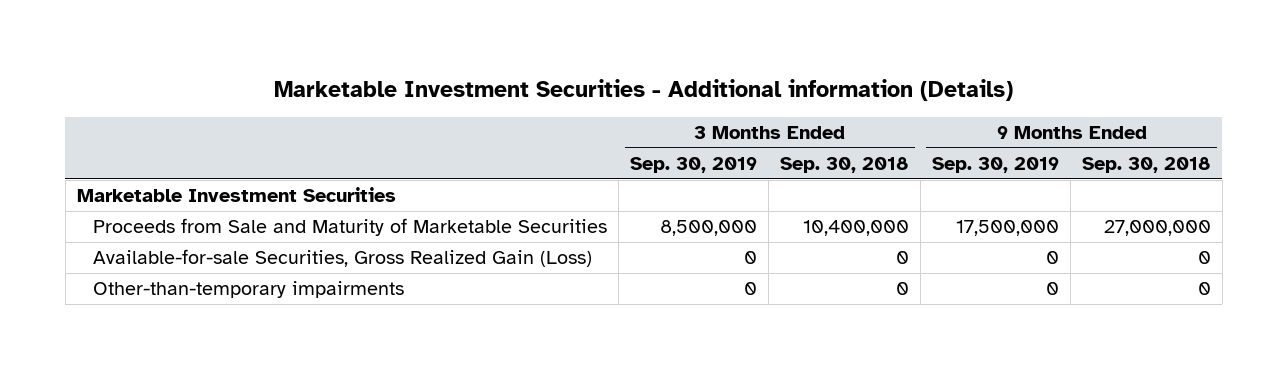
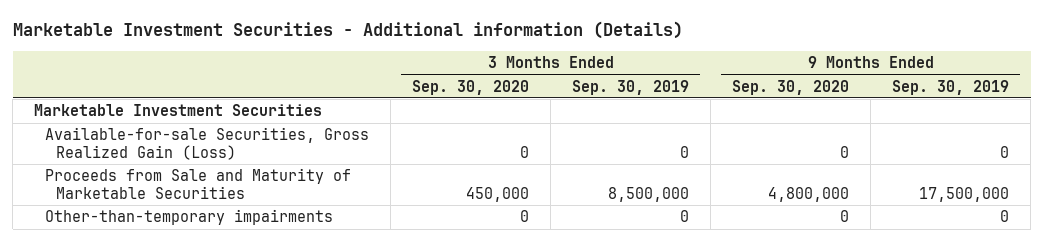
[780,157,910,174] Sep. 30, 2018 -> none
[1082,157,1212,174] Sep. 30, 2018 -> none
none -> [412,79,530,95] Sep. 30, 2020
none -> [732,79,850,95] Sep. 30, 2020
[93,218,608,237] Proceeds from Sale and Maturity of Marketable Securities -> [44,168,351,200] Proceeds from Sale and Maturity of Marketable Securities

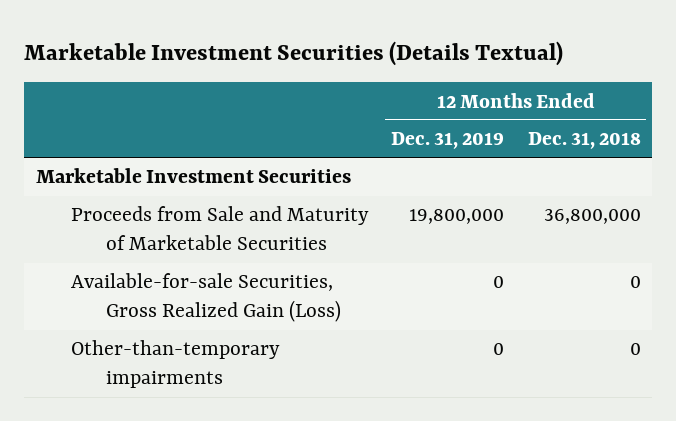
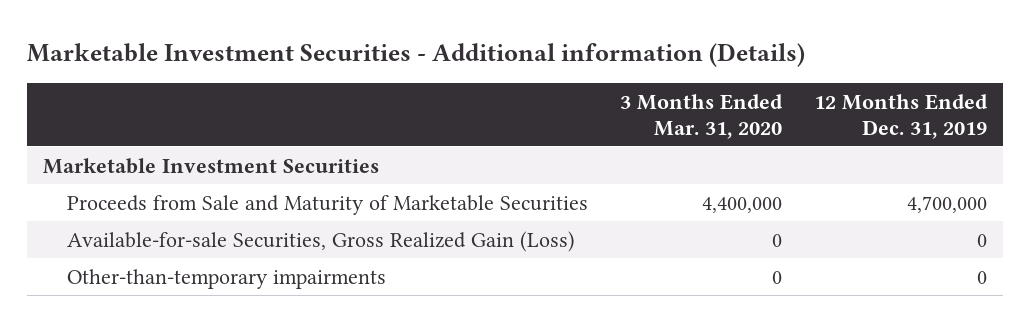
[24,40,564,66] Marketable Investment Securities (Details Textual) -> [26,43,805,68] Marketable Investment Securities - Additional information (Details)
[527,132,641,150] Dec. 31, 2018 -> none
none -> [619,93,783,139] 3 Months Ended Mar. 31, 2020
[409,209,505,225] 19,800,000 -> [906,195,987,213] 4,700,000

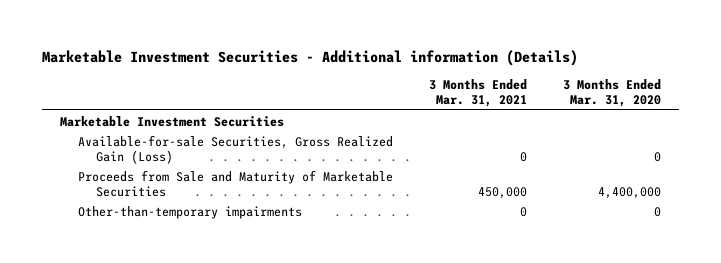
[813,93,988,139] 12 Months Ended Dec. 31, 2019 -> none
none -> [428,79,527,108] 3 Months Ended Mar. 31, 2021
[66,194,588,215] Proceeds from Sale and Maturity of Marketable Securities -> [77,169,393,197] Proceeds from Sale and Maturity of Marketable Securities

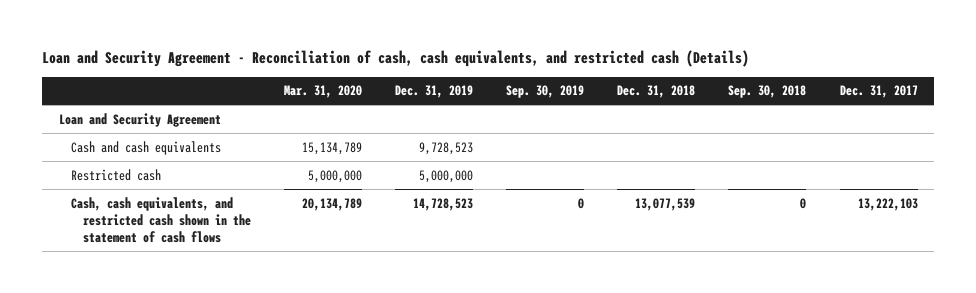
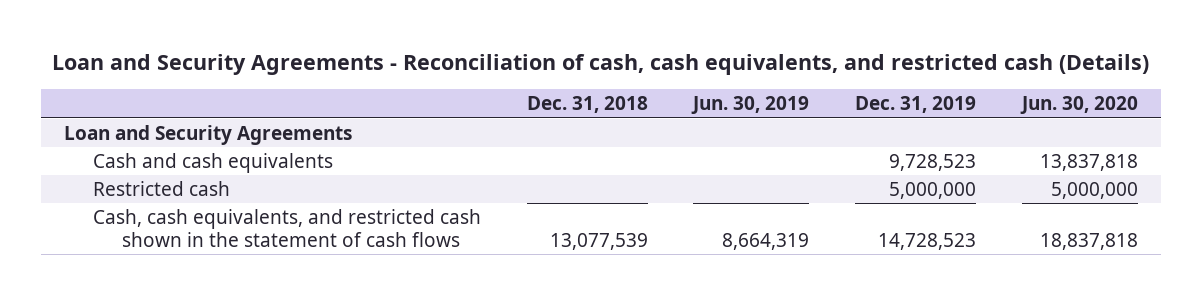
[42,50,750,68] Loan and Security Agreement - Reconciliation of cash, cash equivalents, and restricted cash (Details) -> [51,54,1149,76] Loan and Security Agreements - Reconciliation of cash, cash equivalents, and restricted cash (Details)
[284,85,363,99] Mar. 31, 2020 -> none
[506,85,585,99] Sep. 30, 2019 -> none
[728,85,807,99] Sep. 30, 2018 -> none
[839,85,918,99] Dec. 31, 2017 -> none
none -> [691,96,810,115] Jun. 30, 2019
none -> [1019,96,1138,115] Jun. 30, 2020
[58,112,221,127] Loan and Security Agreement -> [63,125,352,146] Loan and Security Agreements

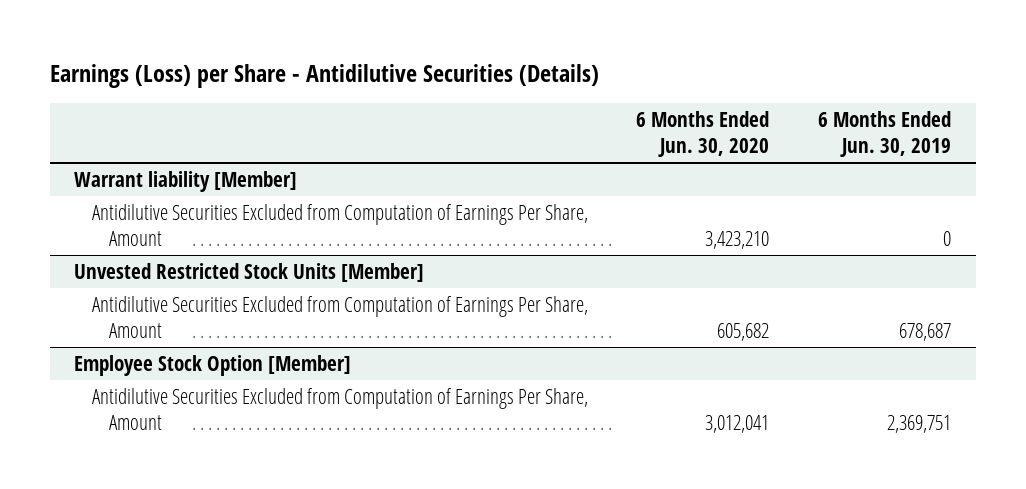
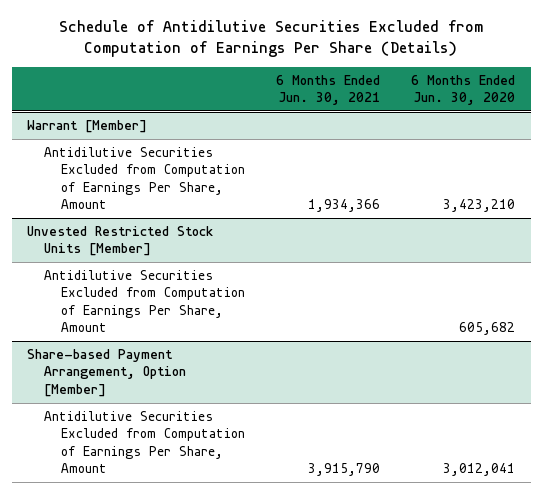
[49,64,599,89] Earnings (Loss) per Share - Antidilutive Securities (Details) -> [59,20,484,58] Schedule of Antidilutive Securities Excluded from Computation of Earnings Per Share (Details)
[818,111,952,157] 6 Months Ended Jun. 30, 2019 -> none
none -> [276,74,381,106] 6 Months Ended Jun. 30, 2021
[74,171,298,193] Warrant liability [Member] -> [27,120,148,134] Warrant [Member]
[74,355,352,377] Employee Stock Option [Member] -> [27,349,187,397] Share-based Payment Arrangement, Option [Member]

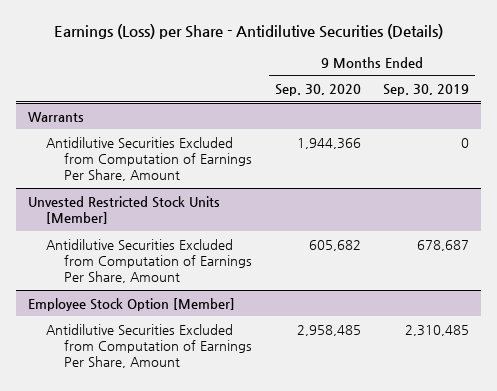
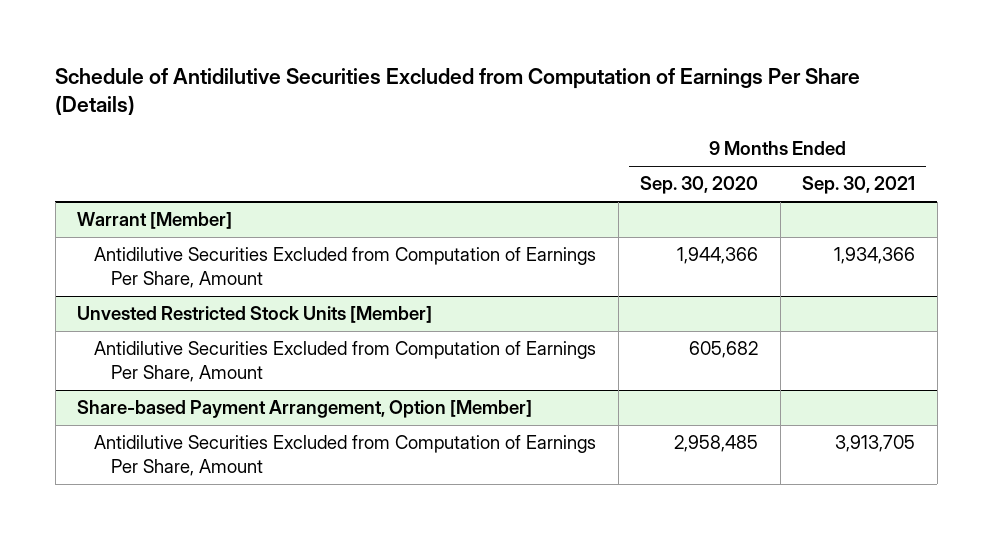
[53,24,443,40] Earnings (Loss) per Share - Antidilutive Securities (Details) -> [55,67,861,116] Schedule of Antidilutive Securities Excluded from Computation of Earnings Per Share (Details)
[383,83,470,96] Sep. 30, 2019 -> none
none -> [802,176,916,195] Sep. 30, 2021
[27,111,84,122] Warrants -> [77,212,233,230] Warrant [Member]
[27,297,235,311] Employee Stock Option [Member] -> [77,400,533,419] Share-based Payment Arrangement, Option [Member]

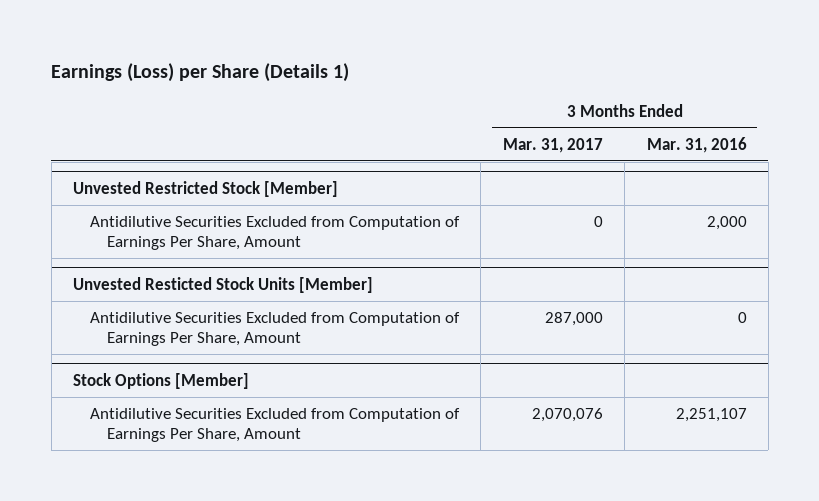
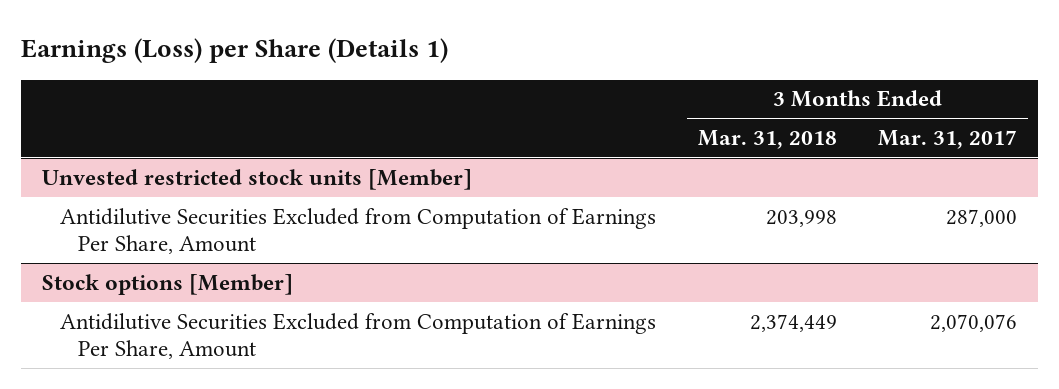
[646,136,747,153] Mar. 31, 2016 -> none
none -> [697,129,837,149] Mar. 31, 2018
[72,180,338,197] Unvested Restricted Stock [Member] -> none
[90,216,461,250] Antidilutive Securities Excluded from Computation of Earnings Per Share, Amount -> none
[72,276,373,293] Unvested Resticted Stock Units [Member] -> [41,168,472,190] Unvested restricted stock units [Member]
[72,372,249,389] Stock Options [Member] -> [41,273,293,295] Stock options [Member]

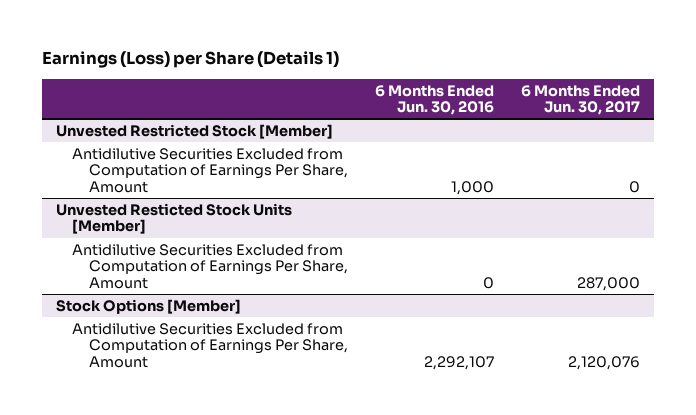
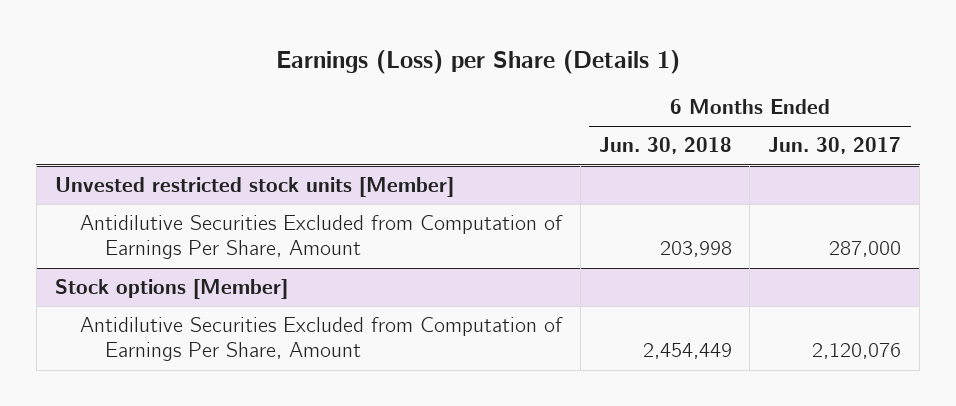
[374,84,494,116] 6 Months Ended Jun. 30, 2016 -> none
none -> [598,137,732,155] Jun. 30, 2018
[55,123,333,139] Unvested Restricted Stock [Member] -> none
[72,147,348,193] Antidilutive Securities Excluded from Computation of Earnings Per Share, Amount -> none
[55,202,292,235] Unvested Resticted Stock Units [Member] -> [54,177,454,198] Unvested restricted stock units [Member]
[55,298,241,314] Stock Options [Member] -> [54,279,288,300] Stock options [Member]

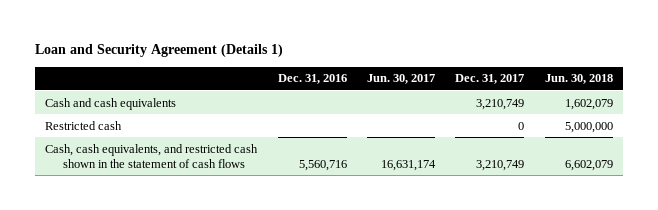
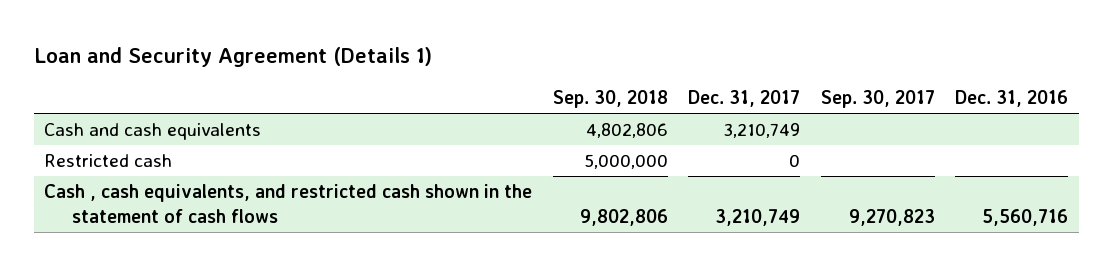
[366,74,435,85] Jun. 30, 2017 -> none
[544,74,613,85] Jun. 30, 2018 -> none
none -> [552,89,668,108] Sep. 30, 2018
none -> [820,89,935,108] Sep. 30, 2017
[45,143,259,168] Cash, cash equivalents, and restricted cash shown in the statement of cash flows -> [44,184,533,223] Cash , cash equivalents, and restricted cash shown in the statement of cash flows

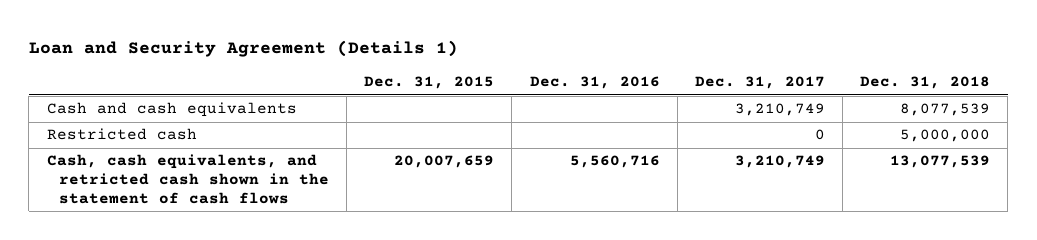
[552,89,668,108] Sep. 30, 2018 -> none
[820,89,935,108] Sep. 30, 2017 -> none
none -> [364,76,495,90] Dec. 31, 2015
none -> [860,76,991,90] Dec. 31, 2018
[44,184,533,223] Cash , cash equivalents, and restricted cash shown in the statement of cash flows -> [46,154,329,205] Cash, cash equivalents, and retricted cash shown in the statement of cash flows

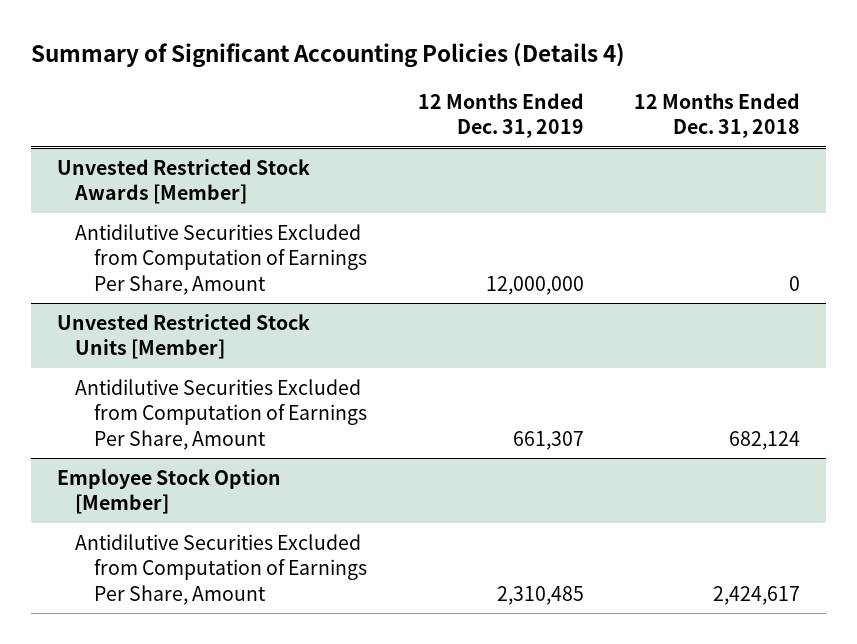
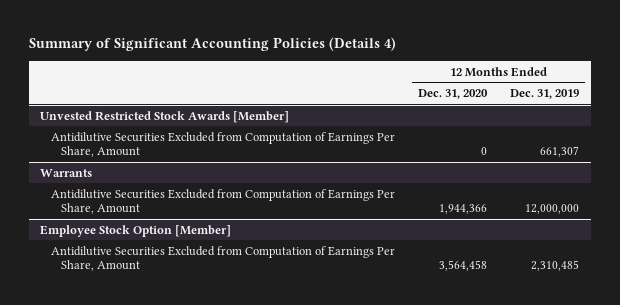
[634,92,801,138] 12 Months Ended Dec. 31, 2018 -> none
none -> [417,89,488,100] Dec. 31, 2020
[75,224,367,295] Antidilutive Securities Excluded from Computation of Earnings Per Share, Amount -> none
[56,314,310,360] Unvested Restricted Stock Units [Member] -> none
none -> [40,168,93,177] Warrants
none -> [50,188,395,215] Antidilutive Securities Excluded from Computation of Earnings Per Share, Amount

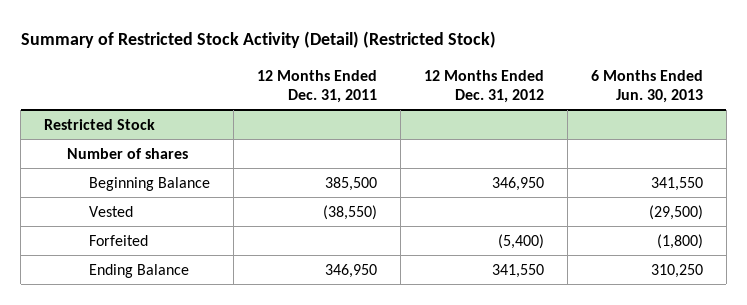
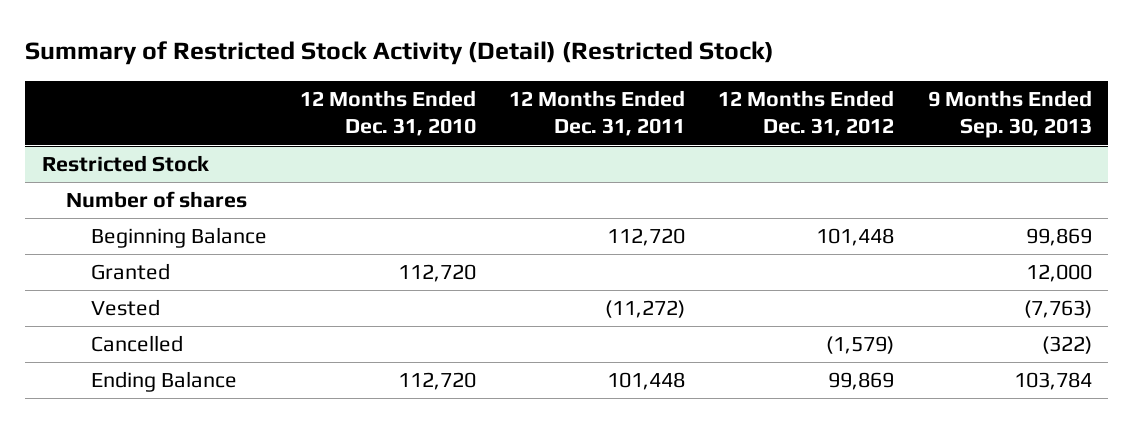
[590,69,703,104] 6 Months Ended Jun. 30, 2013 -> none
none -> [300,89,477,137] 12 Months Ended Dec. 31, 2010
none -> [927,89,1092,139] 9 Months Ended Sep. 30, 2013
[88,234,148,246] Forfeited -> none
[324,176,377,191] 385,500 -> [607,228,686,247] 112,720
[491,176,544,191] 346,950 -> [816,228,895,247] 101,448
none -> [90,263,170,281] Granted
[322,204,377,220] (38,550) -> [605,300,686,319] (11,272)
none -> [90,335,183,353] Cancelled
[324,263,377,278] 346,950 -> [607,372,686,391] 101,448
[491,263,544,278] 341,550 -> [828,372,895,391] 99,869

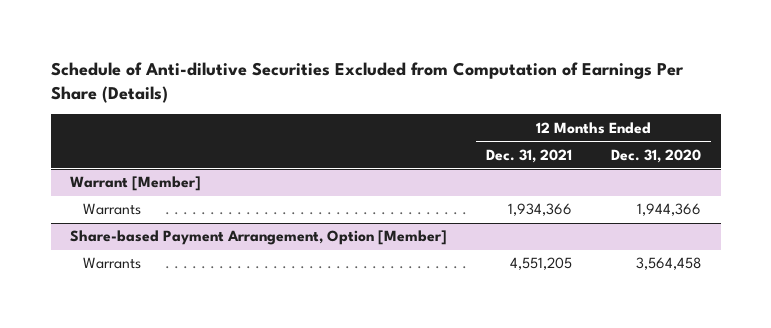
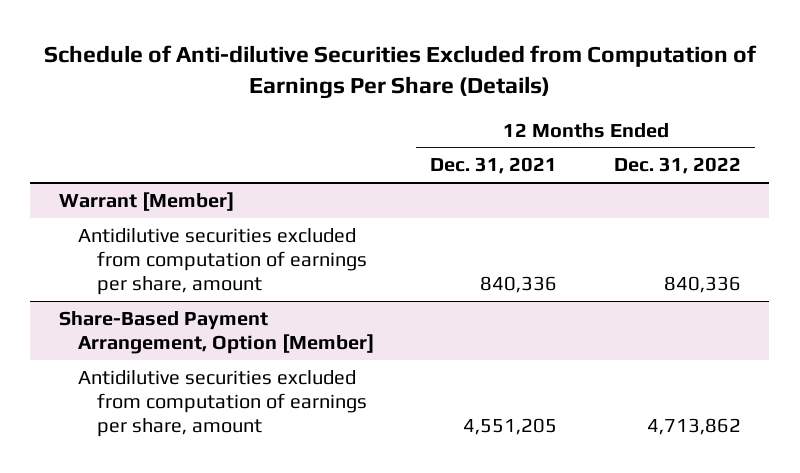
[611,148,702,163] Dec. 31, 2020 -> none
none -> [613,157,741,175] Dec. 31, 2022
[82,203,141,216] Warrants -> none
none -> [77,227,368,296] Antidilutive securities excluded from computation of earnings per share, amount
[70,230,448,246] Share-based Payment Arrangement, Option [Member] -> [58,310,374,355] Share-Based Payment Arrangement, Option [Member]
[82,257,141,270] Warrants -> [77,369,368,438] Antidilutive securities excluded from computation of earnings per share, amount

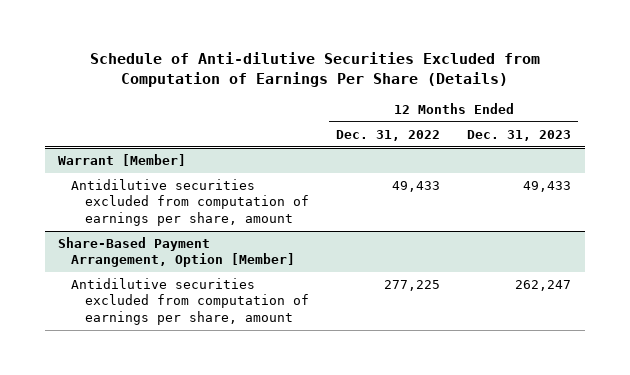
[430,157,558,175] Dec. 31, 2021 -> none
none -> [467,129,572,141] Dec. 31, 2023
[663,276,741,294] 840,336 -> [391,181,440,193] 49,433
[646,418,741,436] 4,713,862 -> [383,280,440,292] 277,225

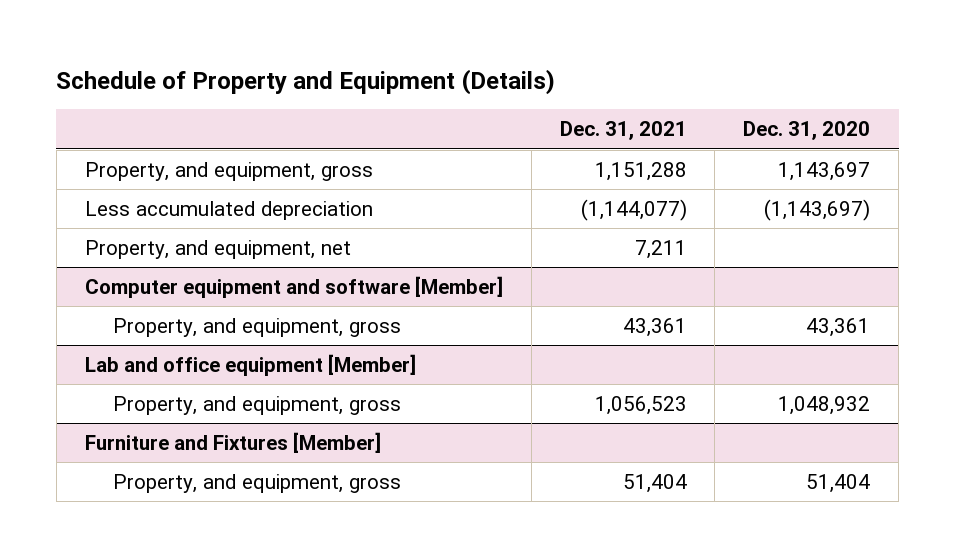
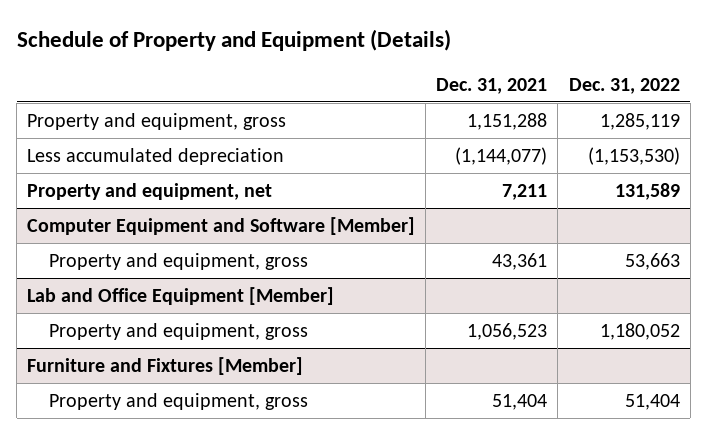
[743,121,871,141] Dec. 31, 2020 -> none
none -> [568,77,680,94] Dec. 31, 2022
[84,161,373,181] Property, and equipment, gross -> [27,112,287,130] Property and equipment, gross
[84,239,351,259] Property, and equipment, net -> [27,182,273,200] Property and equipment, net
[84,275,503,298] Computer equipment and software [Member] -> [27,216,416,235] Computer Equipment and Software [Member]
[112,317,401,337] Property, and equipment, gross -> [48,252,308,270] Property and equipment, gross
[84,353,416,376] Lab and office equipment [Member] -> [27,286,335,305] Lab and Office Equipment [Member]
[112,395,401,415] Property, and equipment, gross -> [48,322,308,340] Property and equipment, gross
[112,473,401,493] Property, and equipment, gross -> [48,392,308,410] Property and equipment, gross

